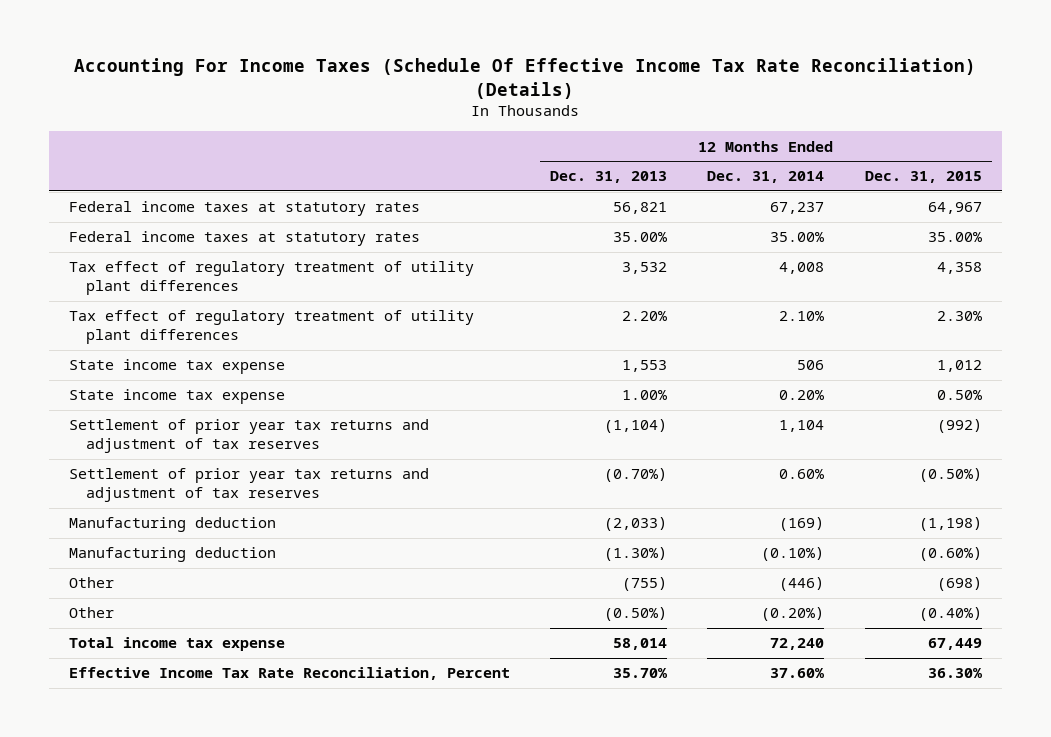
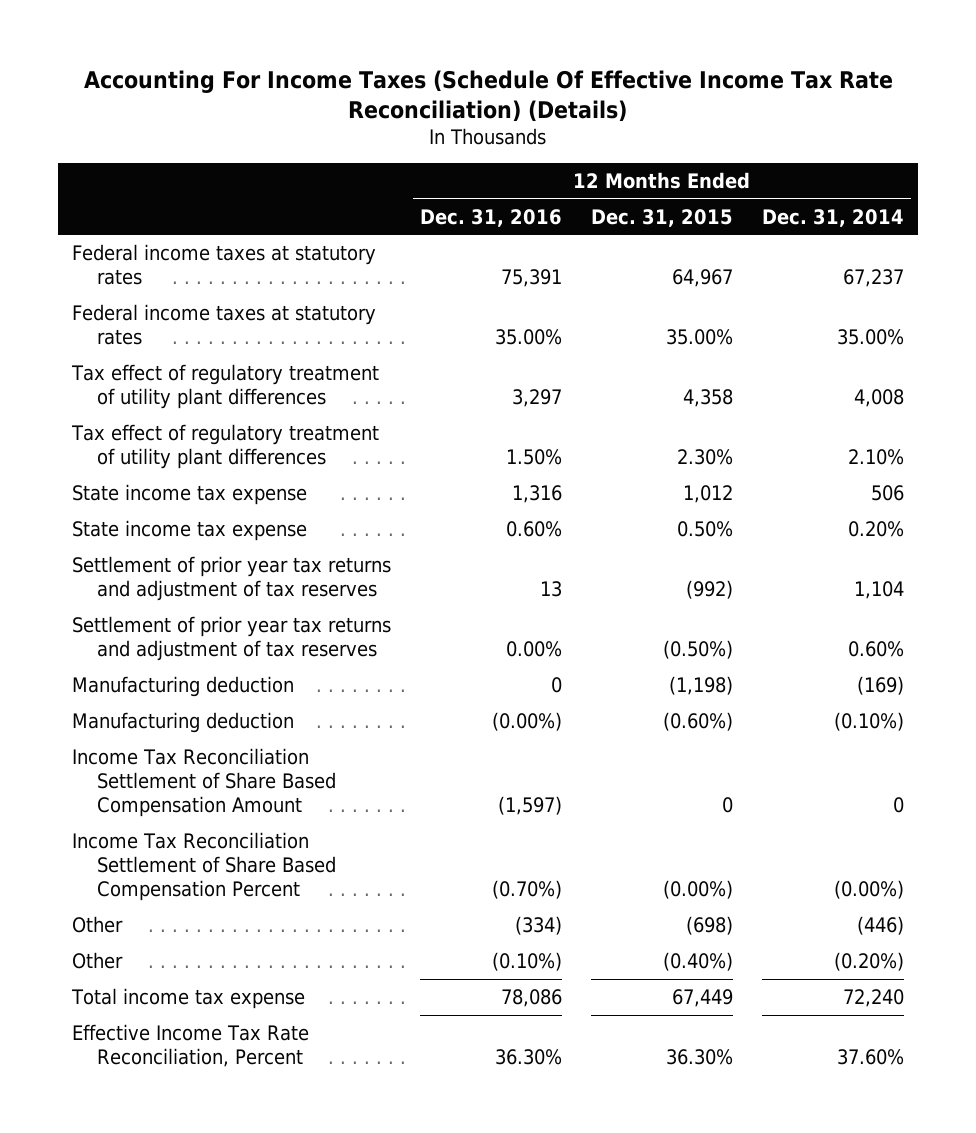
[550,171,668,184] Dec. 31, 2013 -> none
none -> [419,208,562,227] Dec. 31, 2016
none -> [72,747,337,817] Income Tax Reconciliation Settlement of Share Based Compensation Amount
none -> [72,831,337,901] Income Tax Reconciliation Settlement of Share Based Compensation Percent

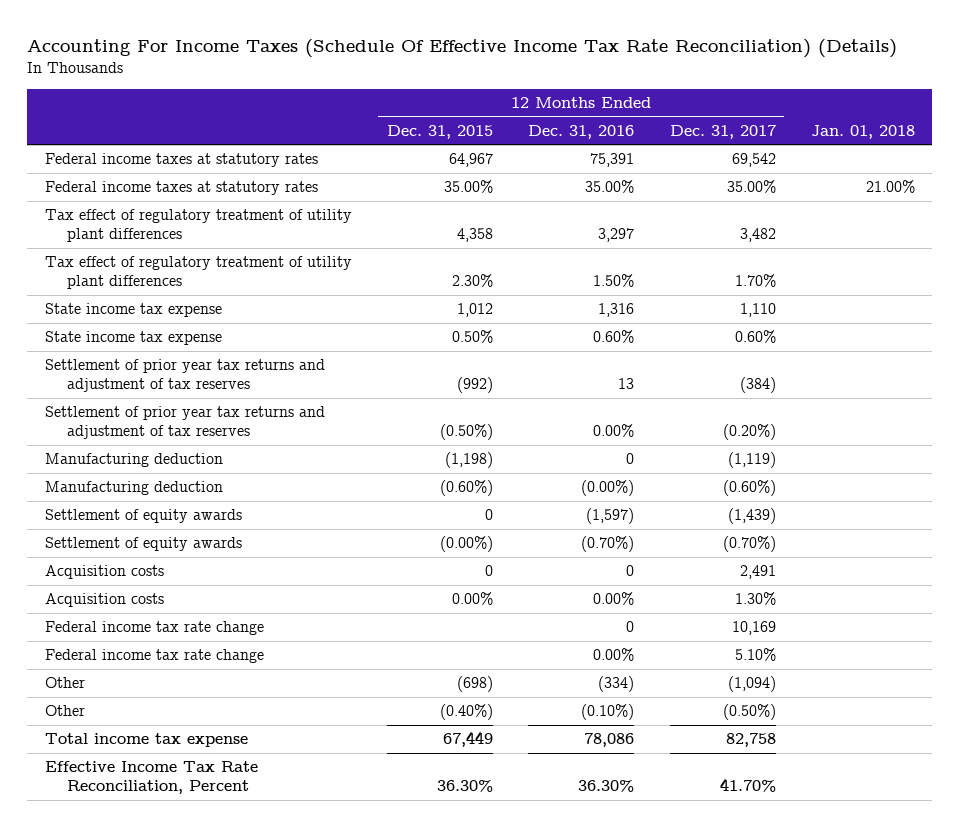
[761,208,904,227] Dec. 31, 2014 -> none
none -> [669,124,776,139] Dec. 31, 2017
none -> [810,124,915,139] Jan. 01, 2018
[72,747,337,817] Income Tax Reconciliation Settlement of Share Based Compensation Amount -> [44,509,242,524] Settlement of equity awards
[72,831,337,901] Income Tax Reconciliation Settlement of Share Based Compensation Percent -> [44,537,242,552] Settlement of equity awards
none -> [44,565,164,580] Acquisition costs
none -> [44,593,164,608] Acquisition costs
none -> [44,621,264,636] Federal income tax rate change
none -> [44,649,264,664] Federal income tax rate change

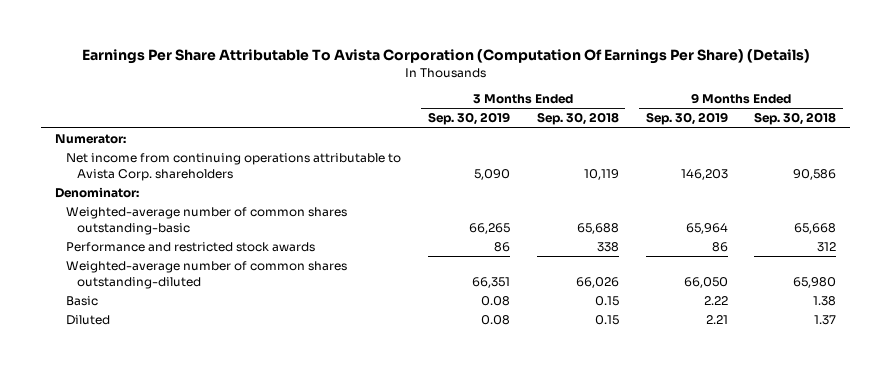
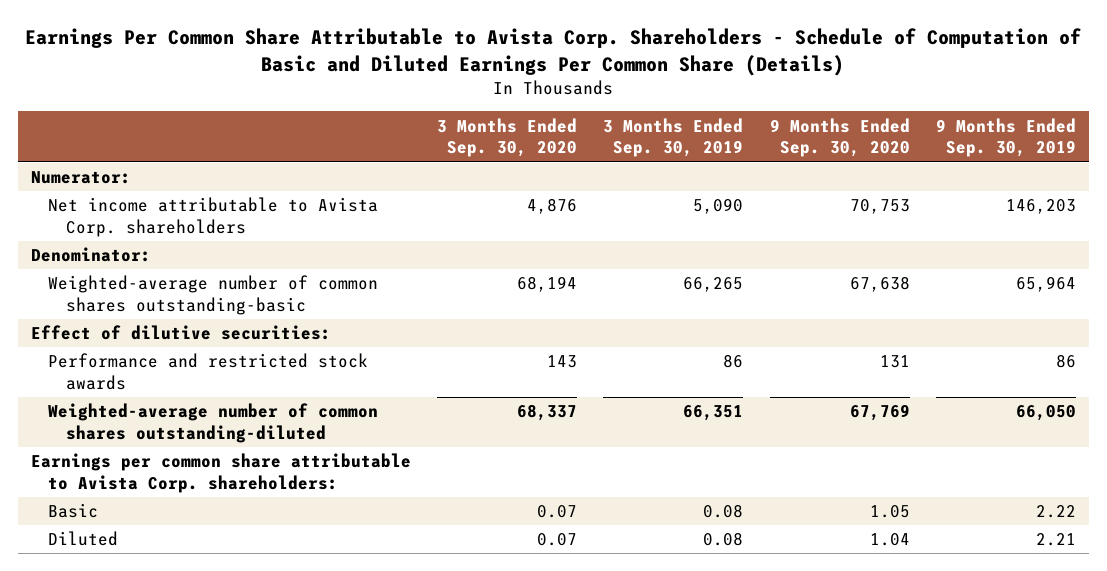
[81,49,810,65] Earnings Per Share Attributable To Avista Corporation (Computation Of Earnings Per Share) (Details) -> [25,28,1082,77] Earnings Per Common Share Attributable to Avista Corp. Shareholders - Schedule of Computation of Basic and Diluted Earnings Per Common Share (Details)
[536,112,619,126] Sep. 30, 2018 -> none
[754,112,837,126] Sep. 30, 2018 -> none
none -> [437,117,578,158] 3 Months Ended Sep. 30, 2020
none -> [769,117,910,158] 9 Months Ended Sep. 30, 2020
[66,153,402,181] Net income from continuing operations attributable to Avista Corp. shareholders -> [48,197,379,238] Net income attributable to Avista Corp. shareholders
none -> [30,325,331,341] Effect of dilutive securities:
none -> [30,453,411,494] Earnings per common share attributable to Avista Corp. shareholders:

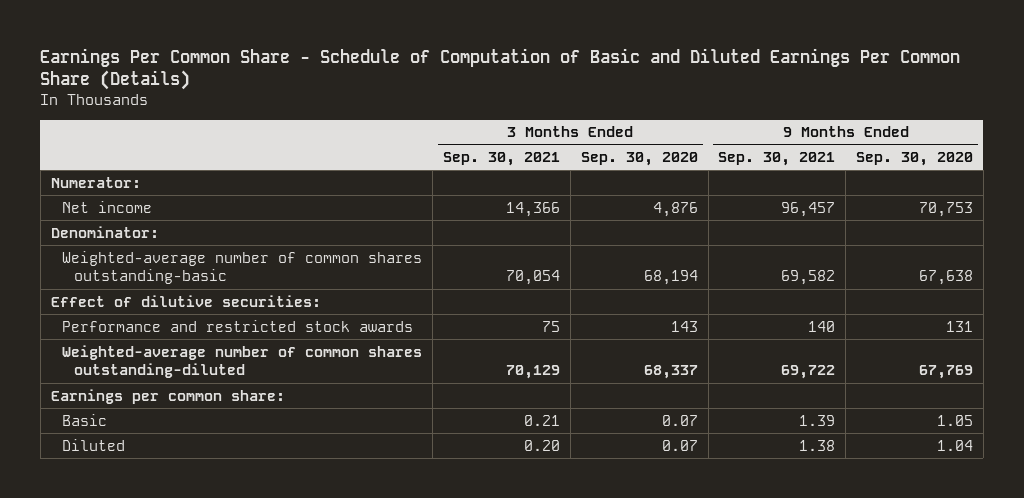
[25,28,1082,77] Earnings Per Common Share Attributable to Avista Corp. Shareholders - Schedule of Computation of Basic and Diluted Earnings Per Common Share (Details) -> [40,47,961,91] Earnings Per Common Share - Schedule of Computation of Basic and Diluted Earnings Per Common Share (Details)
[603,117,744,158] 3 Months Ended Sep. 30, 2019 -> none
[936,117,1077,158] 9 Months Ended Sep. 30, 2019 -> none
none -> [442,152,560,167] Sep. 30, 2021
none -> [718,152,836,167] Sep. 30, 2021
[48,197,379,238] Net income attributable to Avista Corp. shareholders -> [62,200,153,213] Net income
[30,453,411,494] Earnings per common share attributable to Avista Corp. shareholders: -> [50,388,285,404] Earnings per common share:

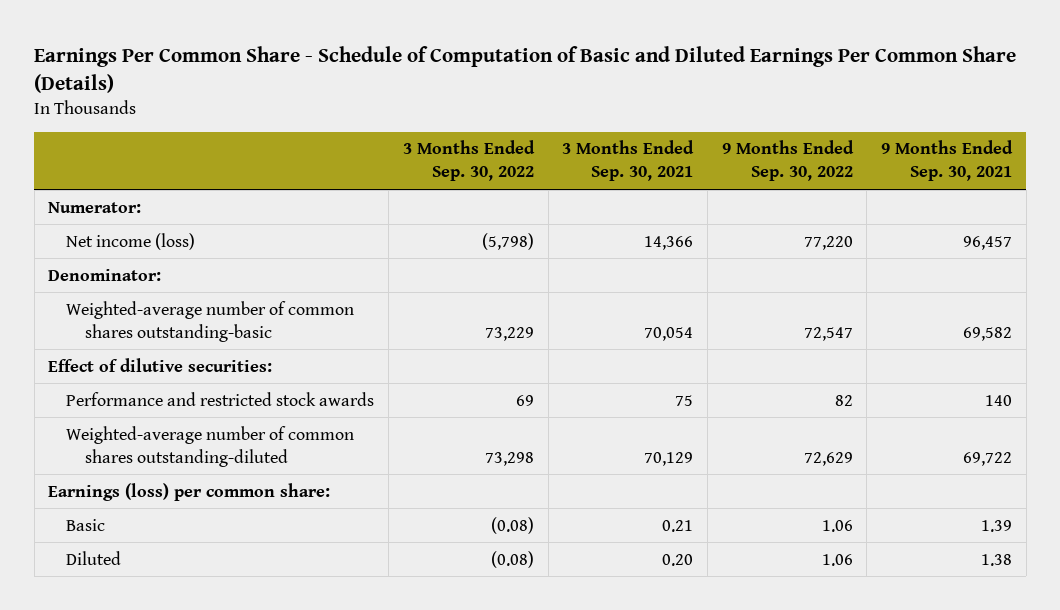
[580,152,698,167] Sep. 30, 2020 -> none
[856,152,974,167] Sep. 30, 2020 -> none
none -> [402,140,535,182] 3 Months Ended Sep. 30, 2022
none -> [721,140,854,182] 9 Months Ended Sep. 30, 2022
[62,200,153,213] Net income -> [66,232,196,250] Net income (loss)
[50,388,285,404] Earnings per common share: -> [48,482,331,501] Earnings (loss) per common share:

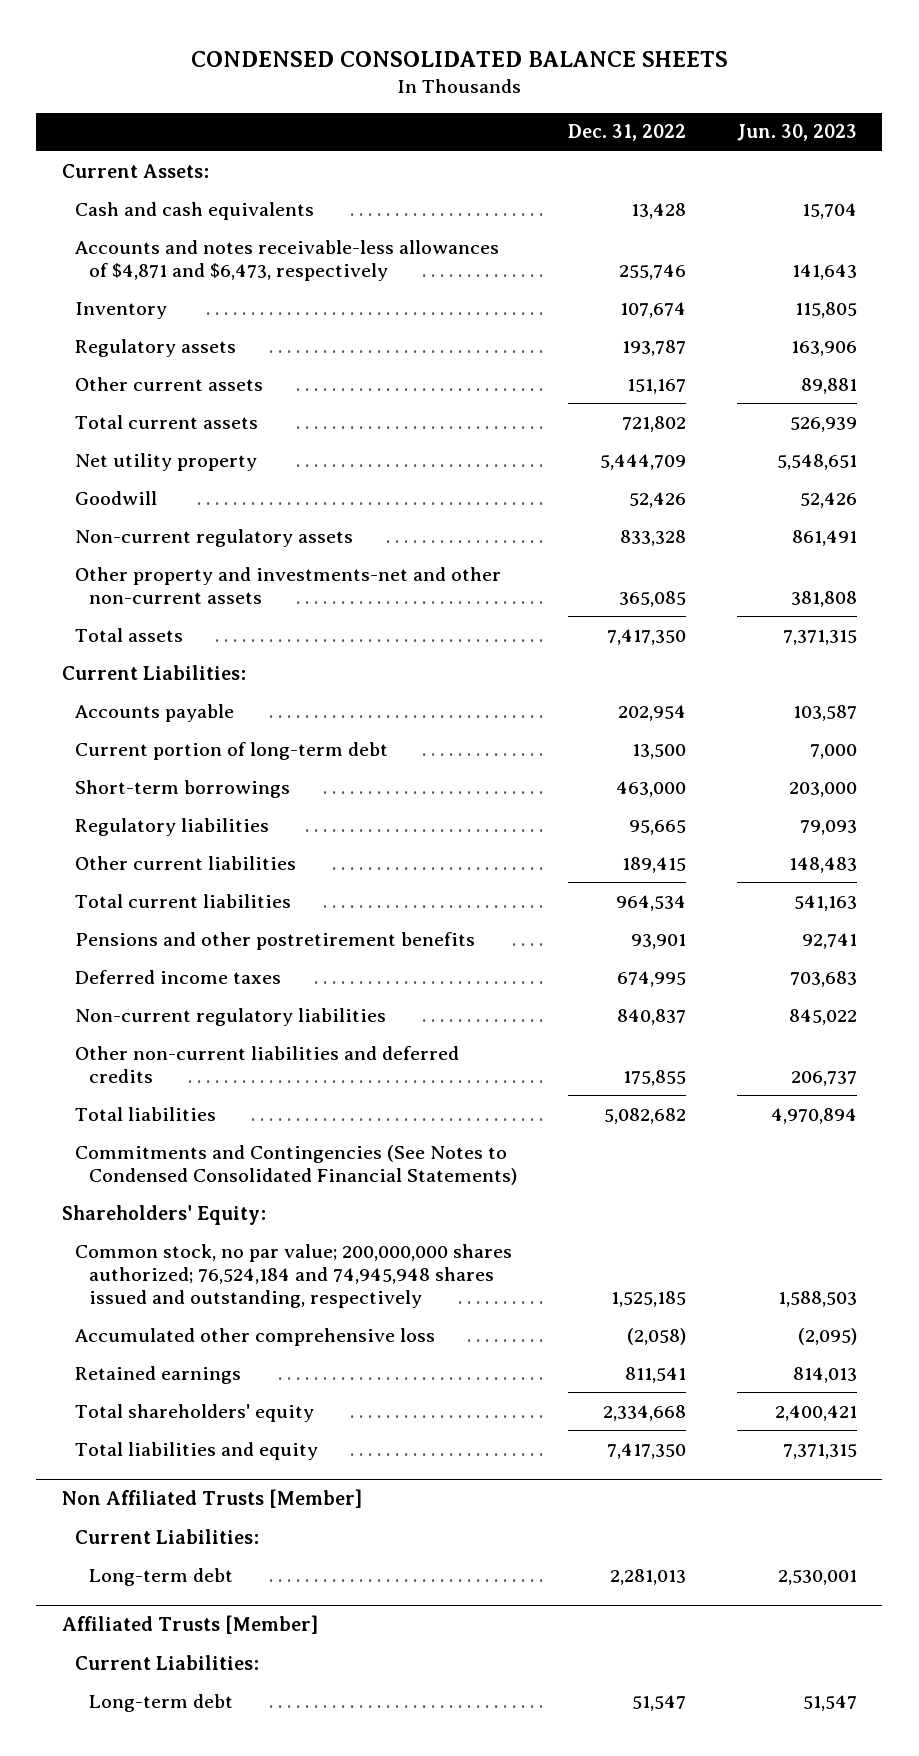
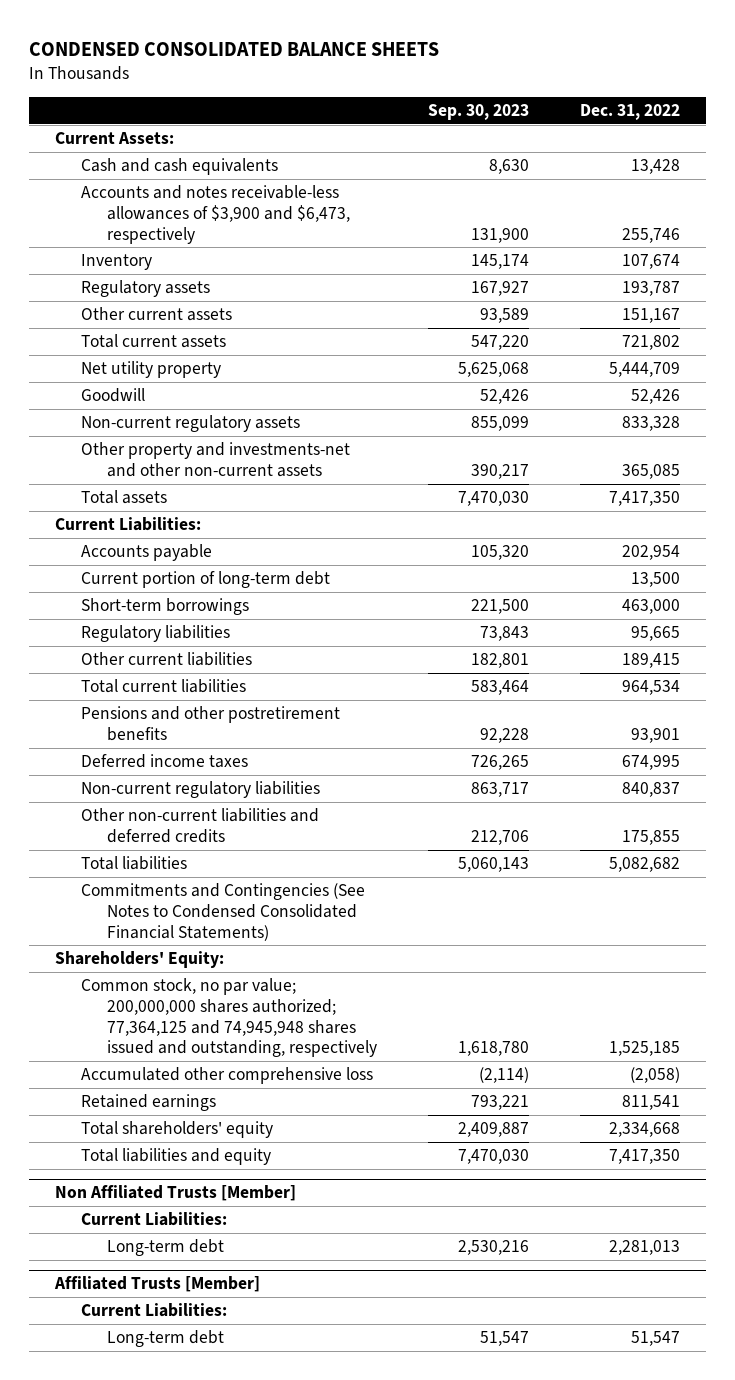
[736,124,857,142] Jun. 30, 2023 -> none
none -> [428,103,530,120] Sep. 30, 2023
[75,239,500,281] Accounts and notes receivable-less allowances of $4,871 and $6,473, respectively -> [81,185,351,244] Accounts and notes receivable-less allowances of $3,900 and $6,473, respectively
[75,1243,513,1309] Common stock, no par value; 200,000,000 shares authorized; 76,524,184 and 74,945,948 shares issued and outstanding, respectively -> [81,978,378,1058] Common stock, no par value; 200,000,000 shares authorized; 77,364,125 and 74,945,948 shares issued and outstanding, respectively

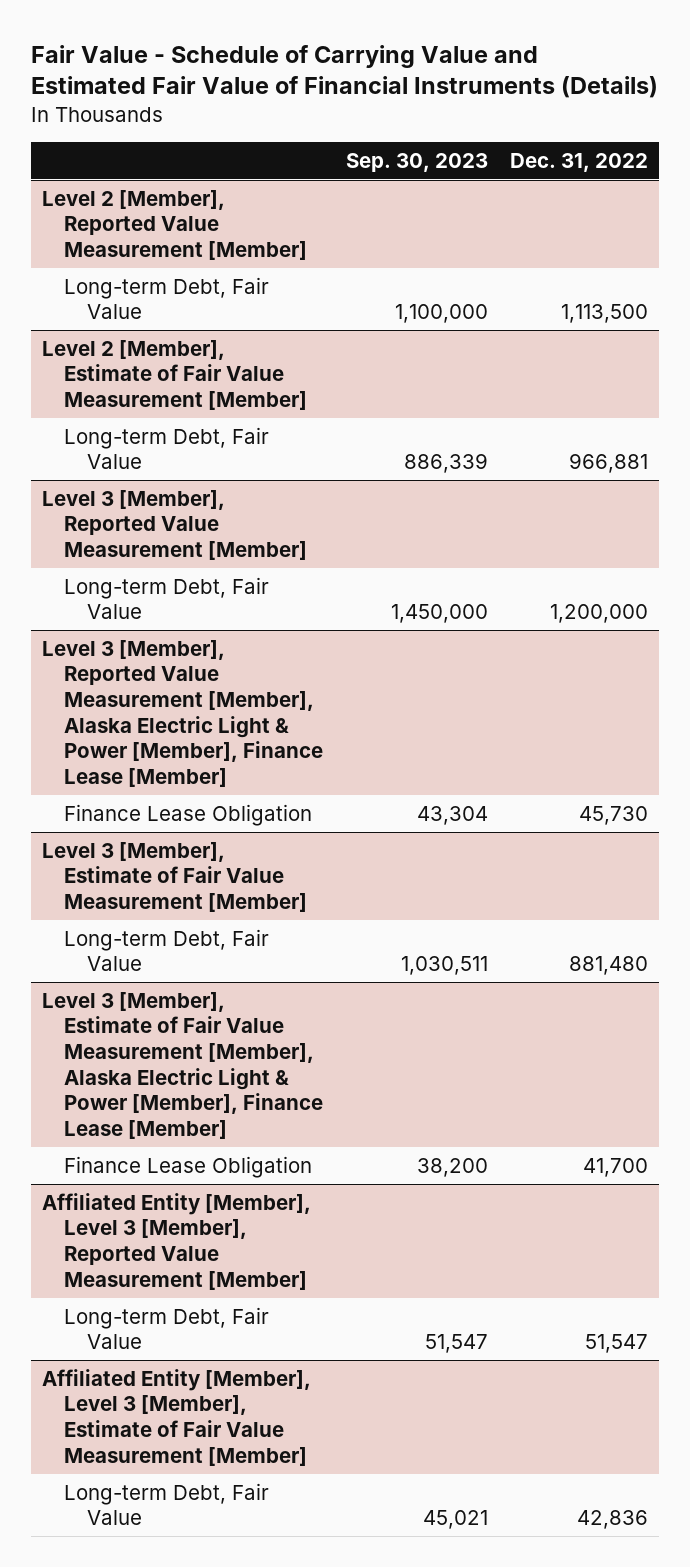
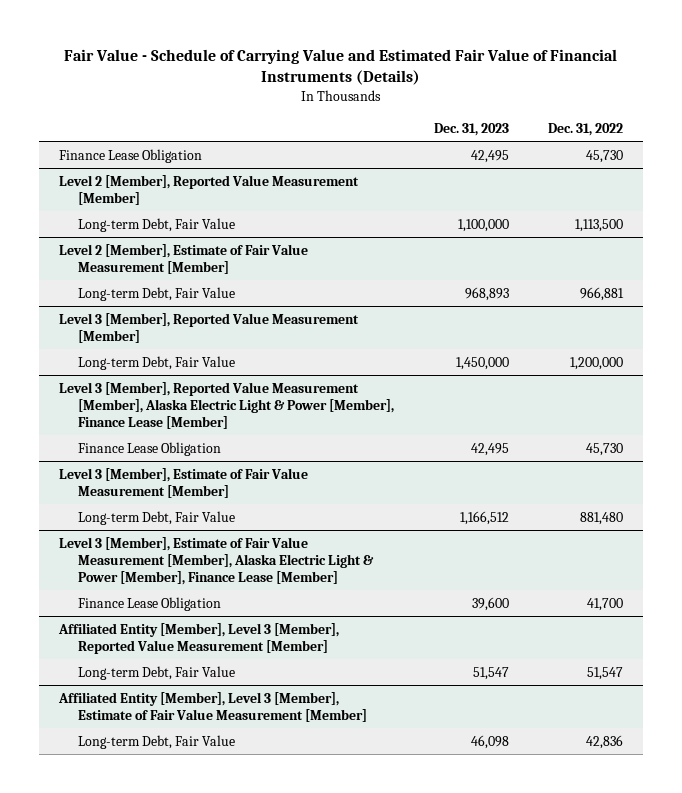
[345,152,488,172] Sep. 30, 2023 -> none
none -> [433,122,509,136] Dec. 31, 2023
none -> [58,148,202,163] Finance Lease Obligation

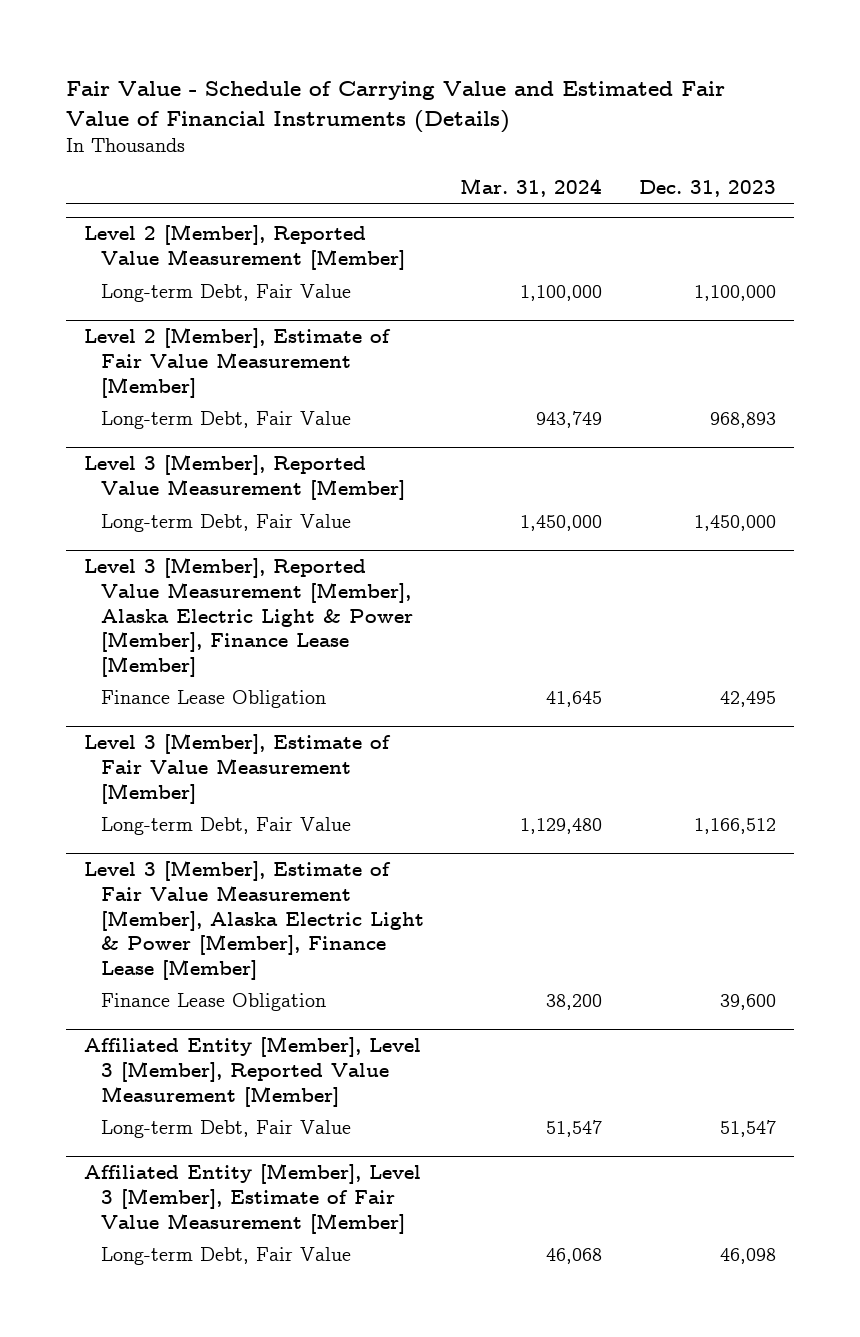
[548,122,624,136] Dec. 31, 2022 -> none
none -> [460,178,603,198] Mar. 31, 2024
[58,148,202,163] Finance Lease Obligation -> none

